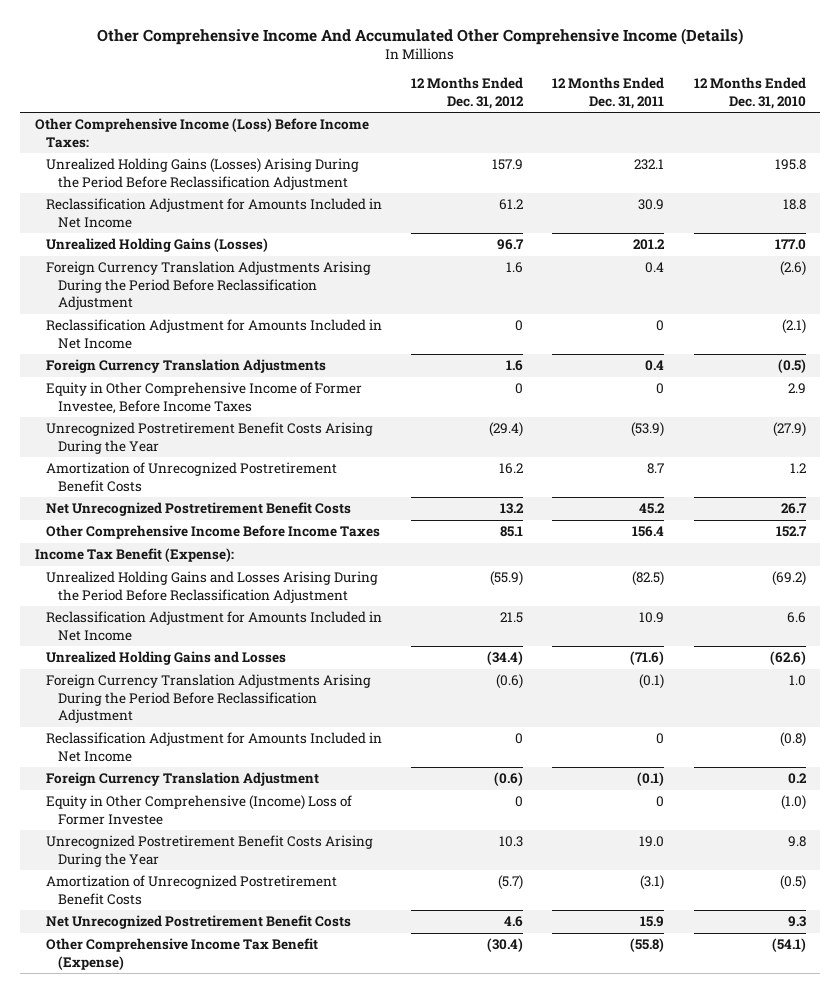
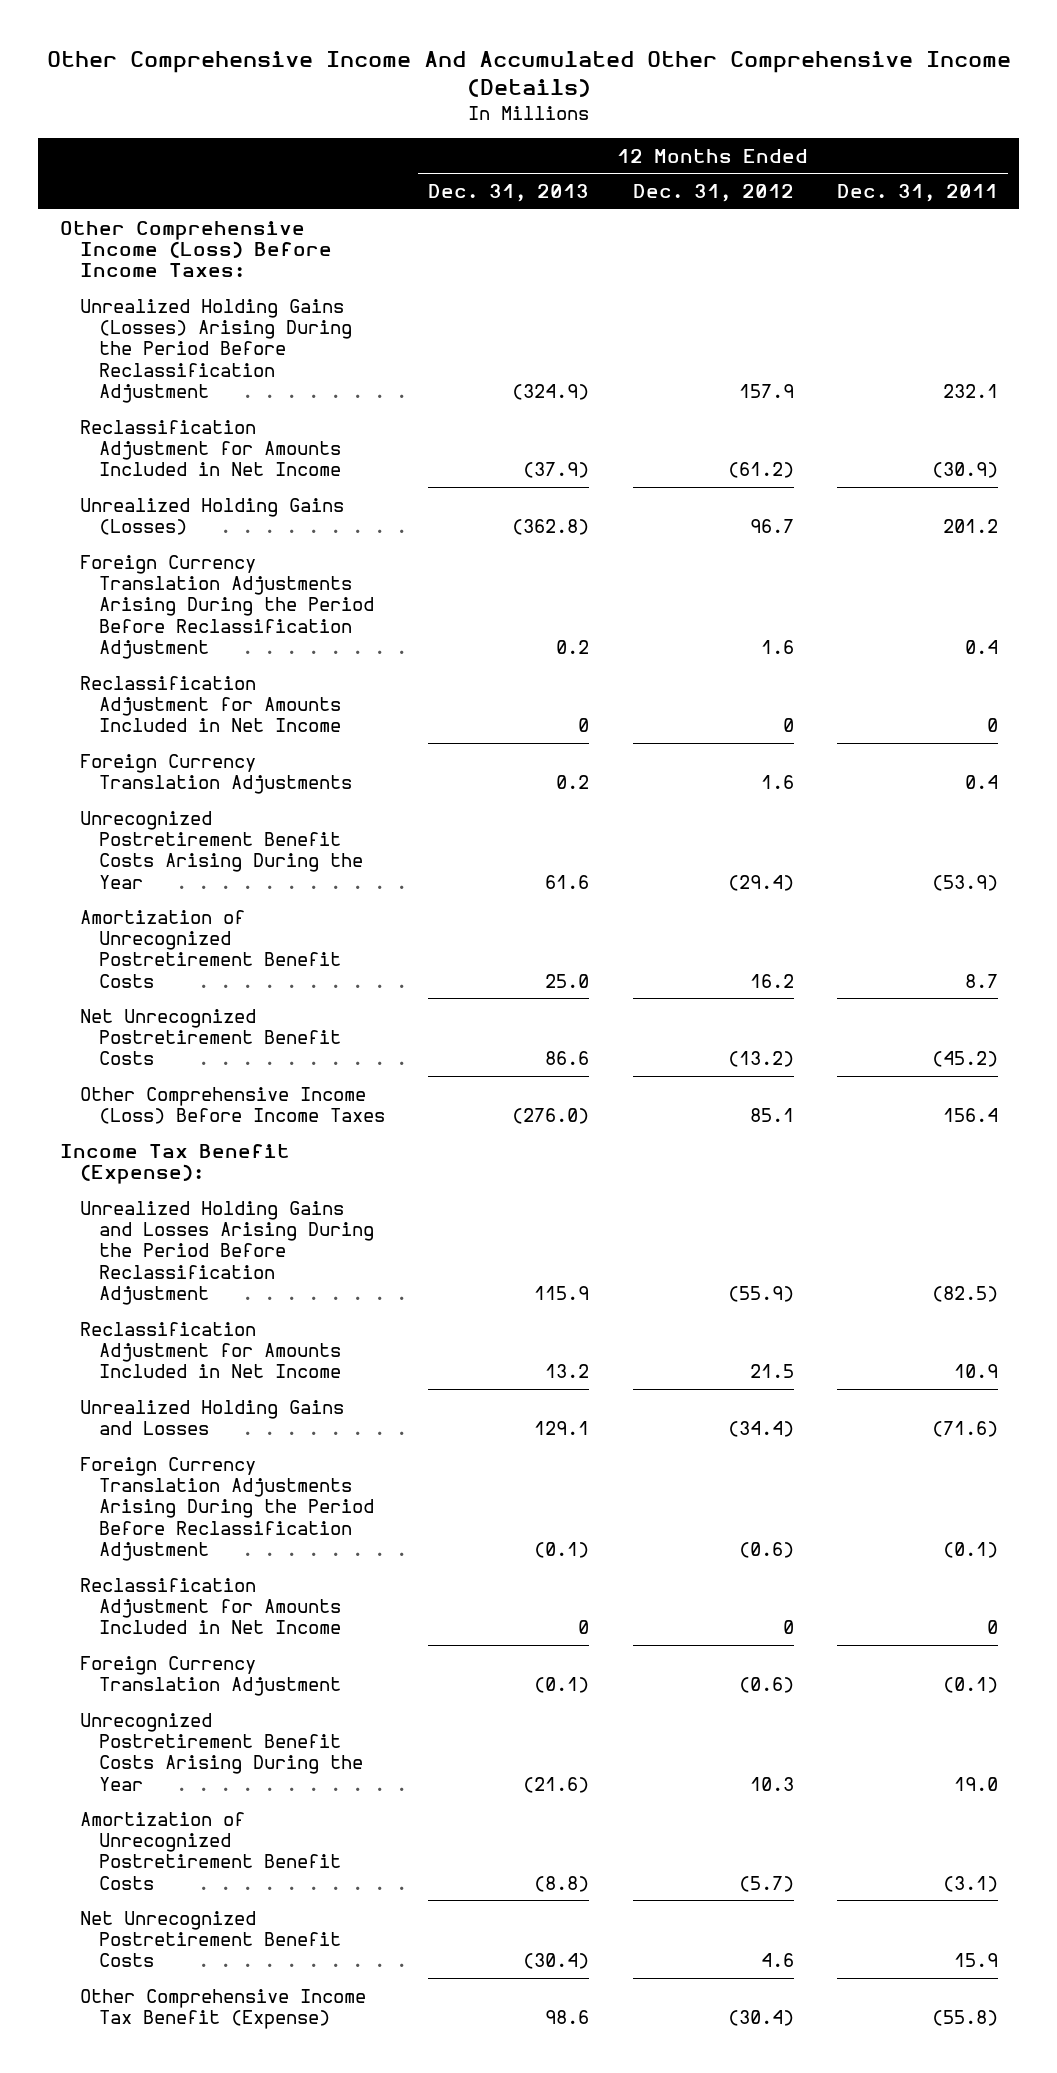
[693,77,806,109] 12 Months Ended Dec. 31, 2010 -> none
none -> [428,184,590,203] Dec. 31, 2013
[499,199,524,211] 61.2 -> [727,462,794,479] (61.2)
[638,199,665,211] 30.9 -> [931,462,998,479] (30.9)
[46,382,363,414] Equity in Other Comprehensive Income of Former Investee, Before Income Taxes -> none
[500,503,525,515] 13.2 -> [727,1051,794,1068] (13.2)
[639,503,666,515] 45.2 -> [931,1051,998,1068] (45.2)
[46,525,381,540] Other Comprehensive Income Before Income Taxes -> [79,1086,386,1124] Other Comprehensive Income (Loss) Before Income Taxes
[46,795,353,825] Equity in Other Comprehensive (Income) Loss of Former Investee -> none

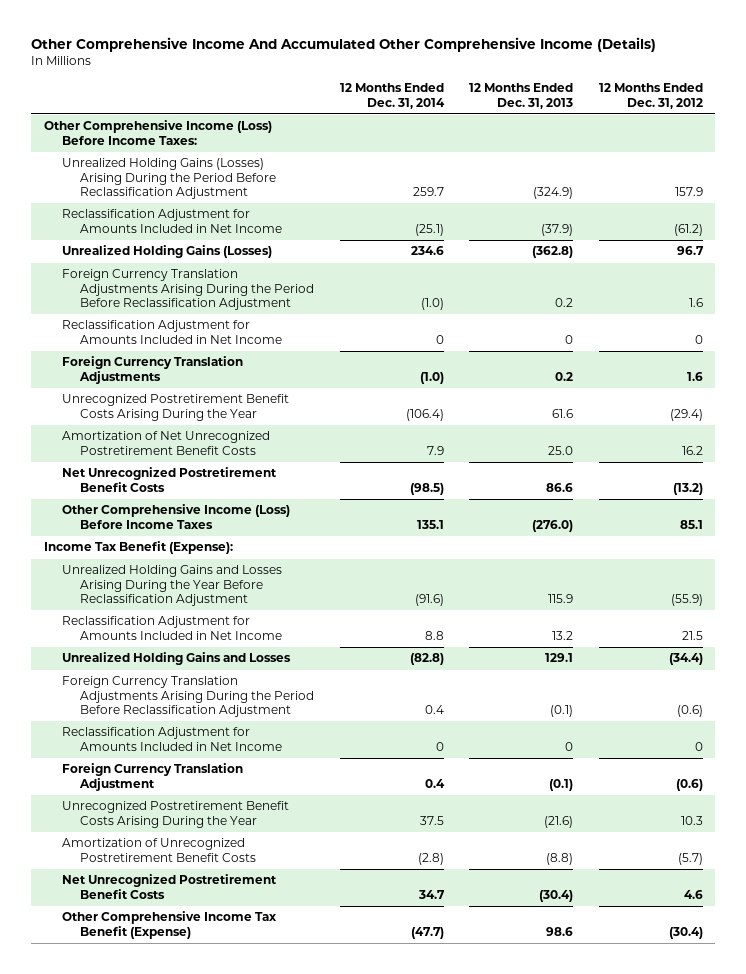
[836,184,998,203] Dec. 31, 2011 -> none
none -> [339,83,445,109] 12 Months Ended Dec. 31, 2014
[79,909,342,988] Amortization of Unrecognized Postretirement Benefit Costs -> [61,431,270,455] Amortization of Net Unrecognized Postretirement Benefit Costs
[79,1200,375,1305] Unrealized Holding Gains and Losses Arising During the Period Before Reclassification Adjustment -> [61,565,282,607] Unrealized Holding Gains and Losses Arising During the Year Before Reclassification Adjustment

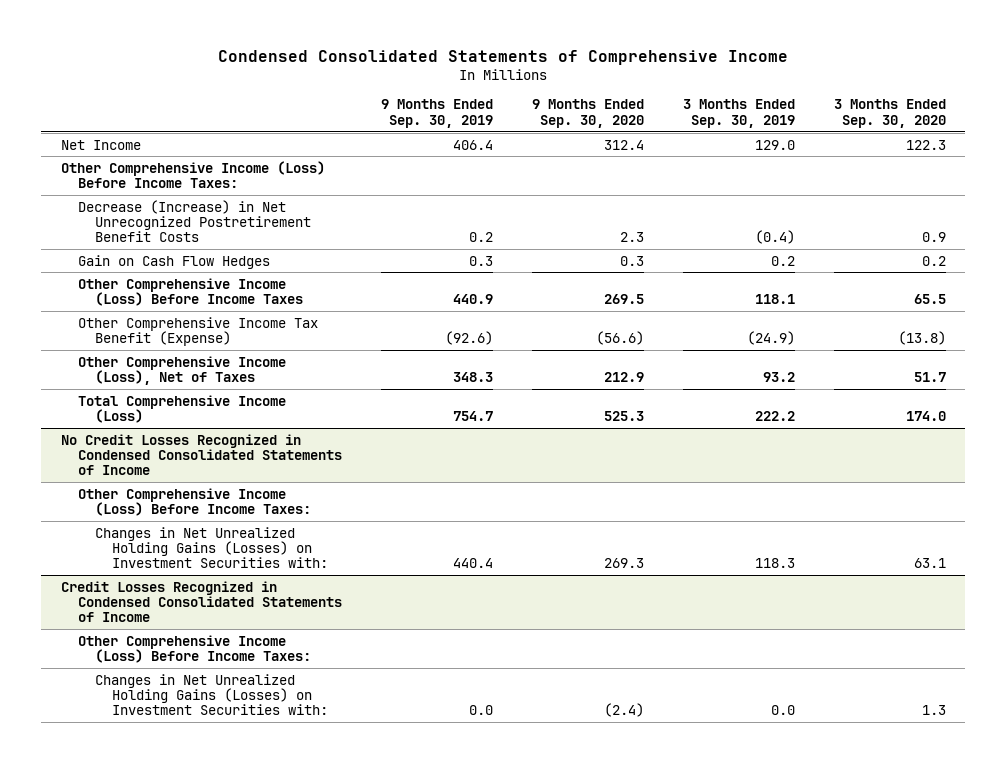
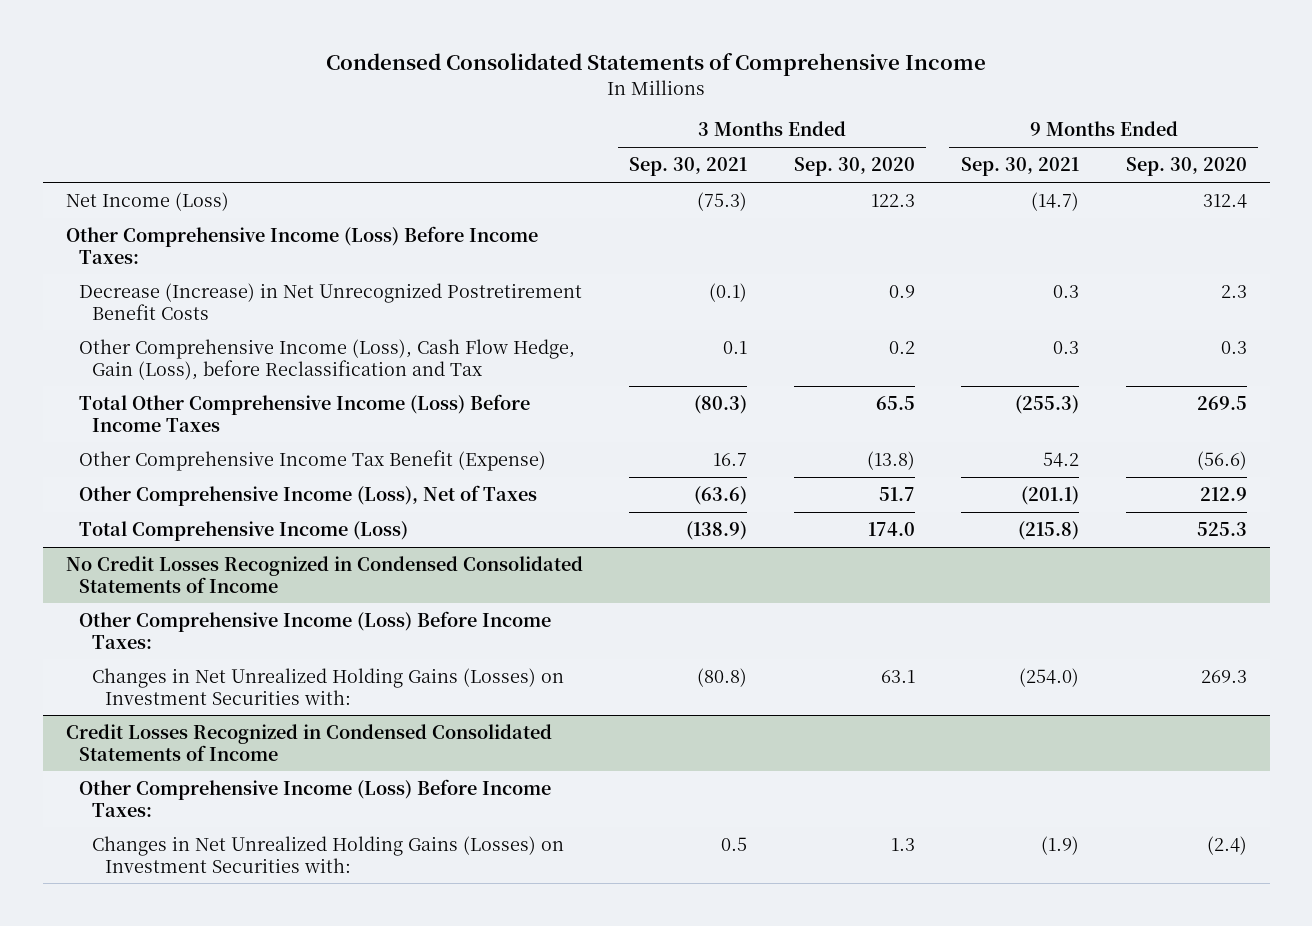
[380,99,493,128] 9 Months Ended Sep. 30, 2019 -> none
[682,99,795,128] 3 Months Ended Sep. 30, 2019 -> none
none -> [629,157,748,177] Sep. 30, 2021
none -> [961,157,1080,177] Sep. 30, 2021
[60,139,141,150] Net Income -> [65,191,229,211] Net Income (Loss)
[77,254,270,269] Gain on Cash Flow Hedges -> none
none -> [78,338,575,380] Other Comprehensive Income (Loss), Cash Flow Hedge, Gain (Loss), before Reclassification and Tax
[77,277,303,306] Other Comprehensive Income (Loss) Before Income Taxes -> [78,393,530,432] Total Other Comprehensive Income (Loss) Before Income Taxes

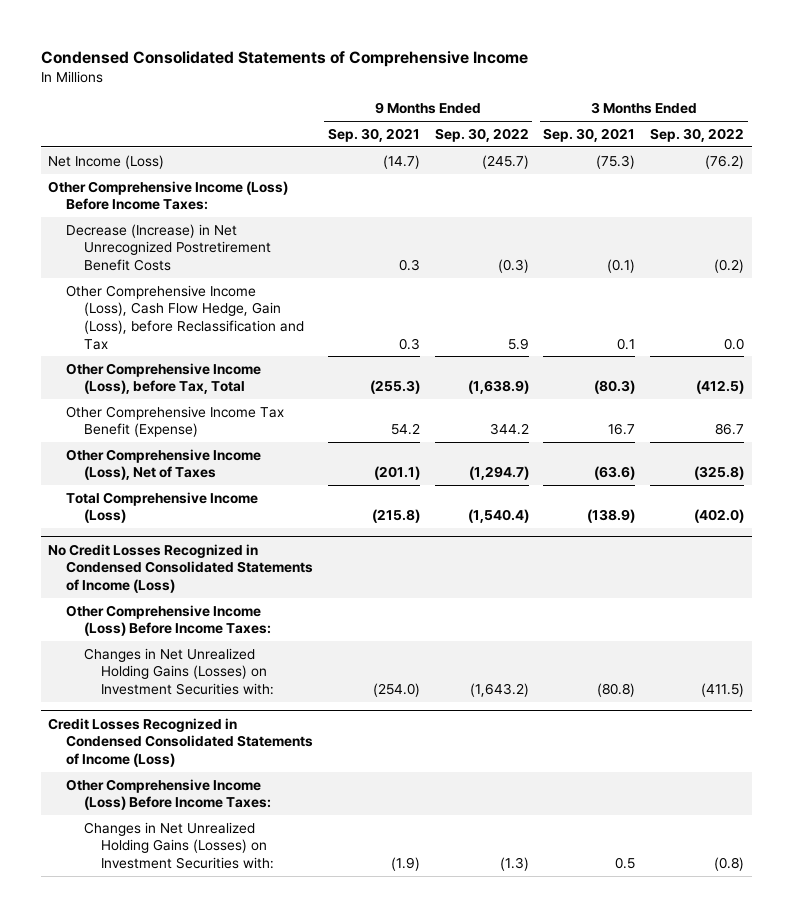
[793,157,915,177] Sep. 30, 2020 -> none
[1125,157,1247,177] Sep. 30, 2020 -> none
none -> [434,127,529,142] Sep. 30, 2022
none -> [650,127,745,142] Sep. 30, 2022
[78,393,530,432] Total Other Comprehensive Income (Loss) Before Income Taxes -> [66,362,262,395] Other Comprehensive Income (Loss), before Tax, Total
[65,555,583,593] No Credit Losses Recognized in Condensed Consolidated Statements of Income -> [48,543,314,593] No Credit Losses Recognized in Condensed Consolidated Statements of Income (Loss)
[65,723,552,761] Credit Losses Recognized in Condensed Consolidated Statements of Income -> [48,717,314,767] Credit Losses Recognized in Condensed Consolidated Statements of Income (Loss)

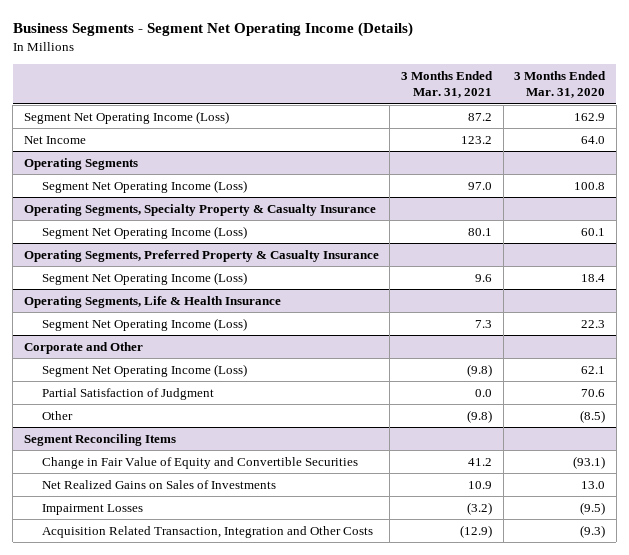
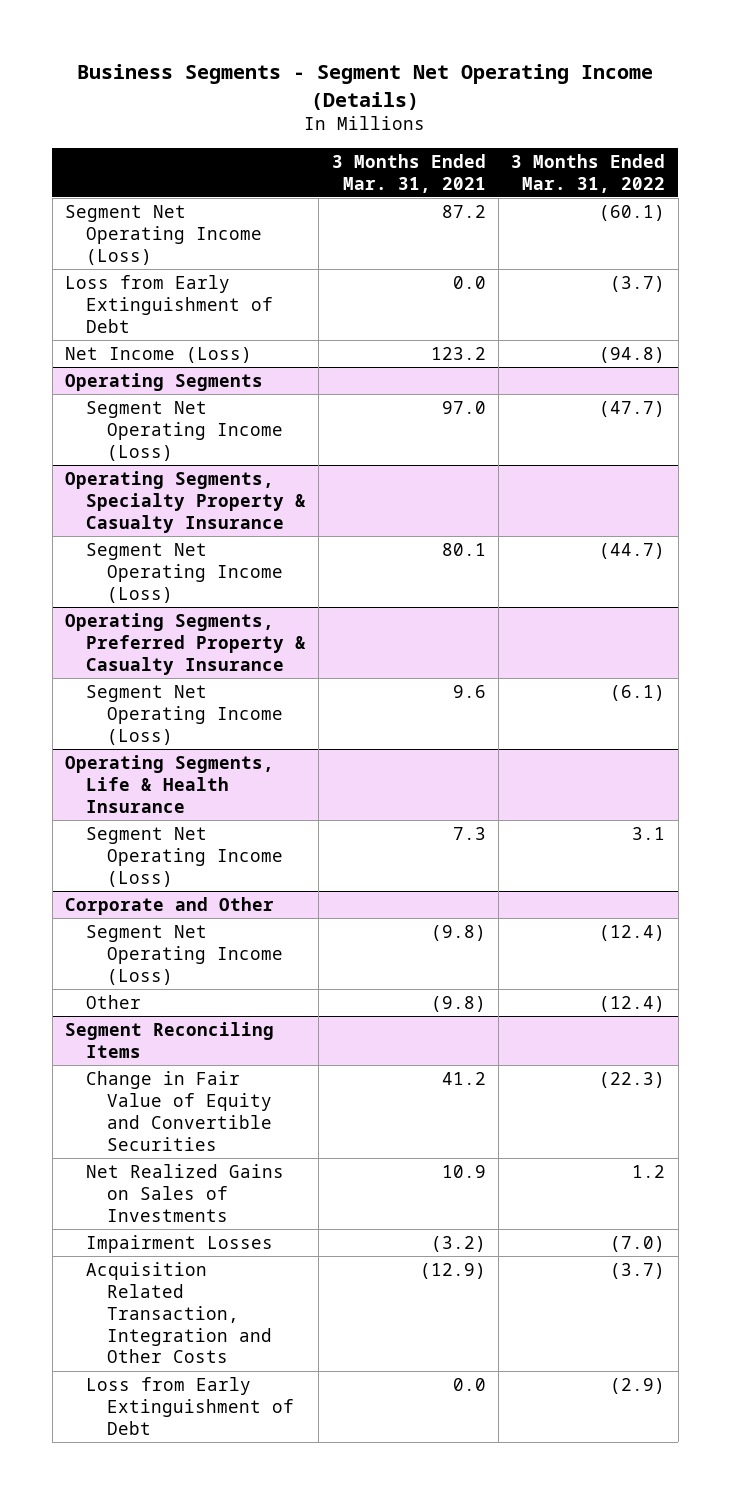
[514,70,607,99] 3 Months Ended Mar. 31, 2020 -> none
none -> [511,153,666,193] 3 Months Ended Mar. 31, 2022
none -> [65,274,273,333] Loss from Early Extinguishment of Debt
[23,135,86,144] Net Income -> [65,346,253,363] Net Income (Loss)
[42,387,215,400] Partial Satisfaction of Judgment -> none
none -> [85,1376,294,1435] Loss from Early Extinguishment of Debt

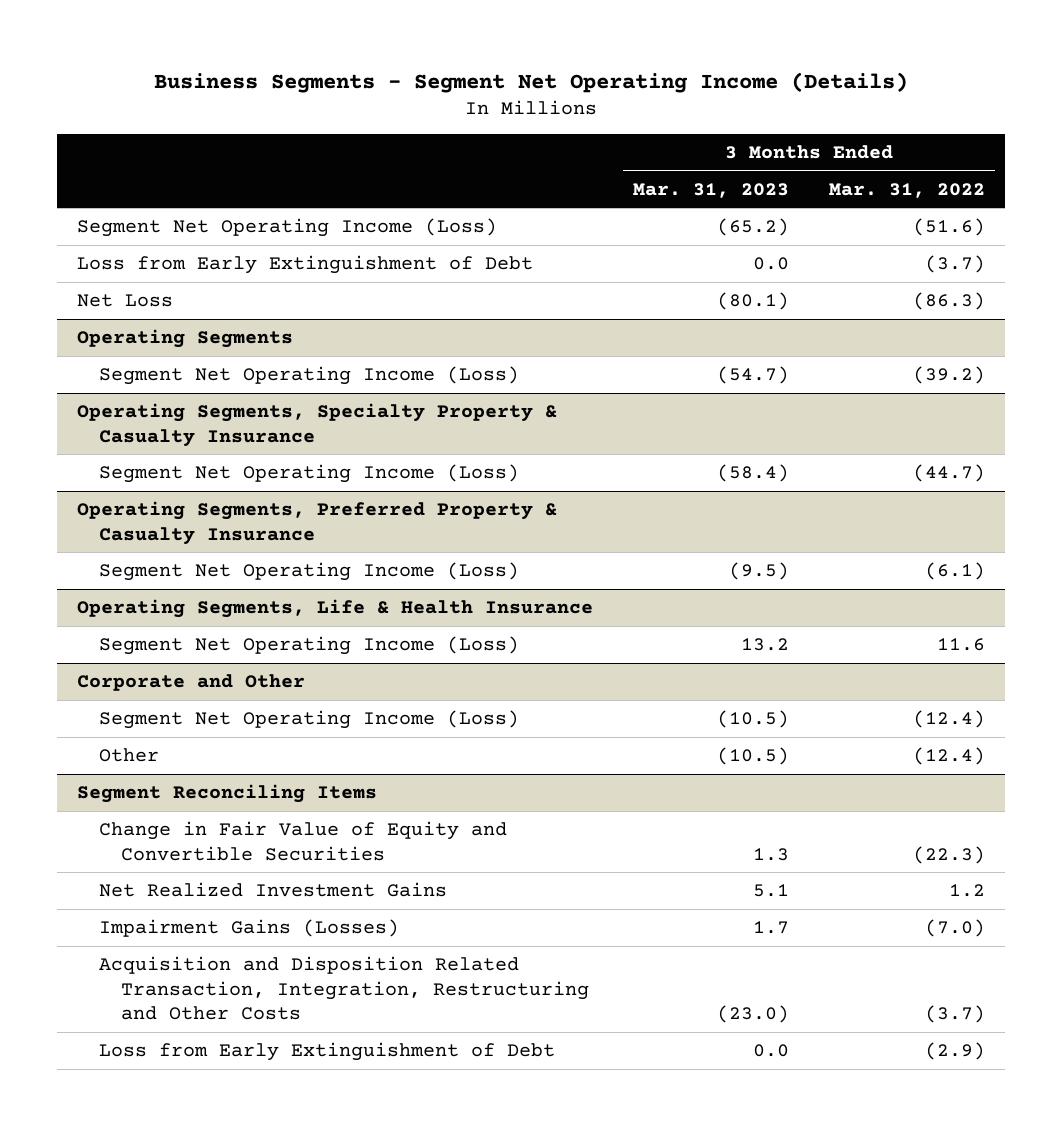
[331,153,486,193] 3 Months Ended Mar. 31, 2021 -> none
none -> [632,182,789,198] Mar. 31, 2023
[599,204,666,221] (60.1) -> [912,218,985,237] (51.6)
[65,346,253,363] Net Income (Loss) -> [76,294,173,308] Net Loss
[599,346,666,363] (94.8) -> [912,292,985,311] (86.3)
[599,400,666,417] (47.7) -> [912,366,985,385] (39.2)
[632,826,666,840] 3.1 -> [936,638,985,652] 11.6
[85,1163,284,1222] Net Realized Gains on Sales of Investments -> [99,882,448,898] Net Realized Investment Gains
[85,1234,273,1253] Impairment Losses -> [99,919,400,938] Impairment Gains (Losses)
[85,1261,272,1364] Acquisition Related Transaction, Integration and Other Costs -> [99,956,590,1021] Acquisition and Disposition Related Transaction, Integration, Restructuring and Other Costs

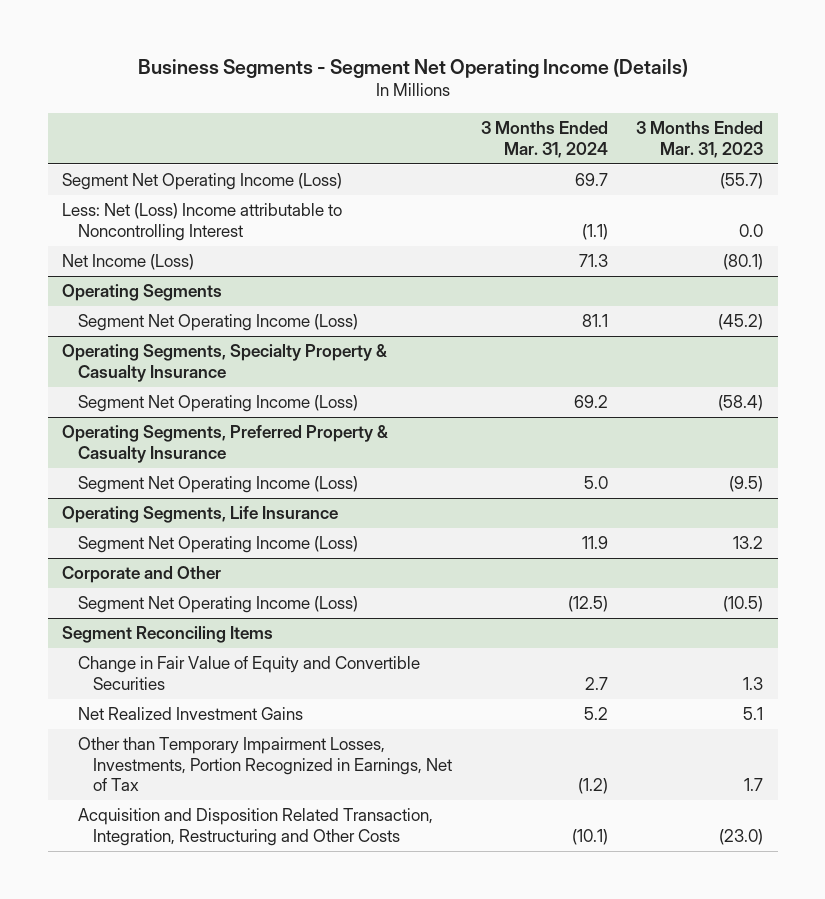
[828,182,985,198] Mar. 31, 2022 -> none
none -> [480,121,608,158] 3 Months Ended Mar. 31, 2024
[76,255,533,275] Loss from Early Extinguishment of Debt -> none
[716,218,789,237] (65.2) -> [720,173,764,190] (55.7)
none -> [61,203,342,241] Less: Net (Loss) Income attributable to Noncontrolling Interest
[76,294,173,308] Net Loss -> [61,254,194,271] Net Income (Loss)
[716,366,789,385] (54.7) -> [718,314,764,331] (45.2)
[76,599,593,619] Operating Segments, Life & Health Insurance -> [61,506,338,524] Operating Segments, Life Insurance
[99,748,160,763] Other -> none
[99,919,400,938] Impairment Gains (Losses) -> [77,737,453,792] Other than Temporary Impairment Losses, Investments, Portion Recognized in Earnings, Net of Tax
[99,1042,556,1062] Loss from Early Extinguishment of Debt -> none

